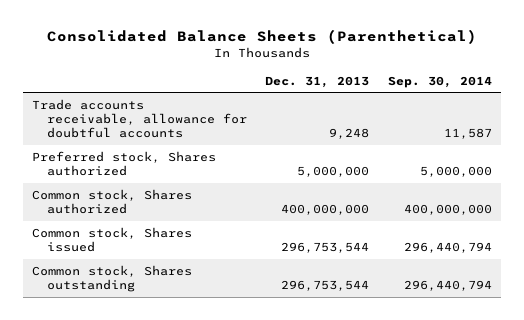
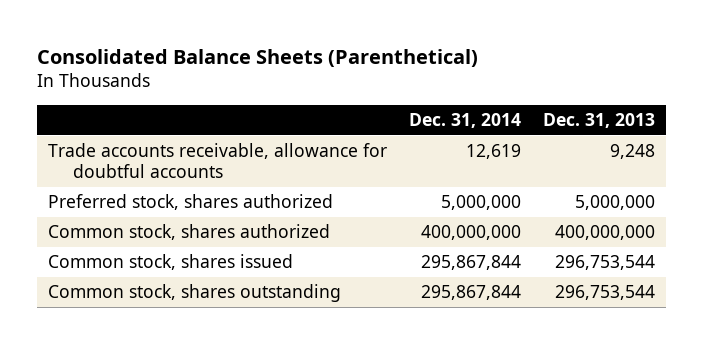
[387,75,492,88] Sep. 30, 2014 -> none
none -> [408,112,521,128] Dec. 31, 2014
[32,150,217,176] Preferred stock, Shares authorized -> [47,194,333,211] Preferred stock, shares authorized
[32,188,193,214] Common stock, Shares authorized -> [47,224,330,241] Common stock, shares authorized
[32,226,193,252] Common stock, Shares issued -> [47,254,293,271] Common stock, shares issued
[32,264,193,292] Common stock, Shares outstanding -> [47,284,341,303] Common stock, shares outstanding

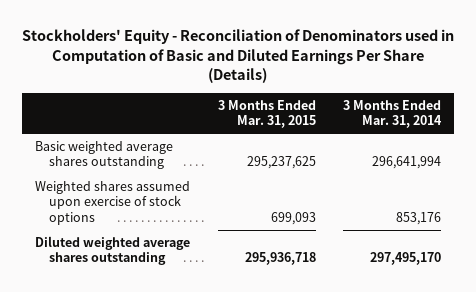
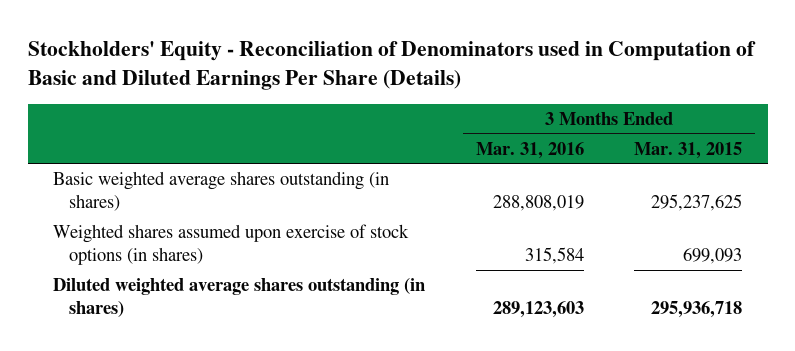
[342,100,442,129] 3 Months Ended Mar. 31, 2014 -> none
none -> [475,141,584,159] Mar. 31, 2016
[35,141,174,170] Basic weighted average shares outstanding -> [53,171,390,211] Basic weighted average shares outstanding (in shares)
[35,181,191,225] Weighted shares assumed upon exercise of stock options -> [53,224,410,265] Weighted shares assumed upon exercise of stock options (in shares)
[35,236,191,266] Diluted weighted average shares outstanding -> [53,278,426,317] Diluted weighted average shares outstanding (in shares)

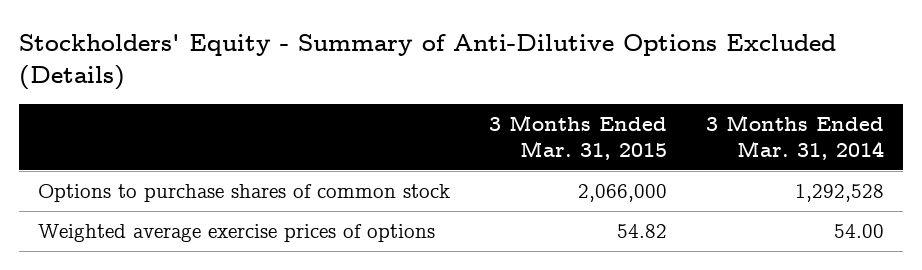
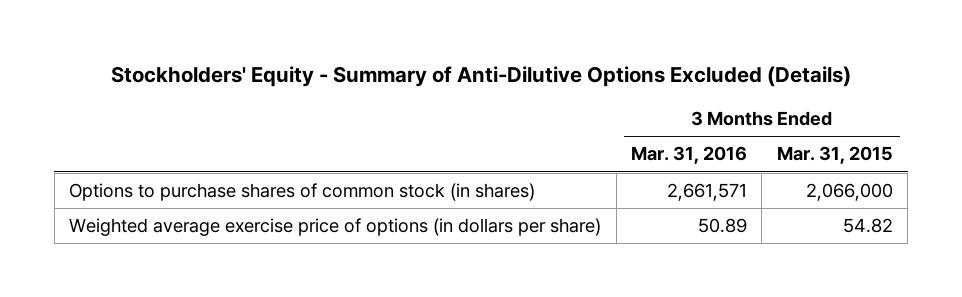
[705,115,884,161] 3 Months Ended Mar. 31, 2014 -> none
none -> [630,146,747,165] Mar. 31, 2016
[37,184,450,203] Options to purchase shares of common stock -> [69,183,536,202] Options to purchase shares of common stock (in shares)
[37,224,435,243] Weighted average exercise prices of options -> [69,218,602,237] Weighted average exercise price of options (in dollars per share)

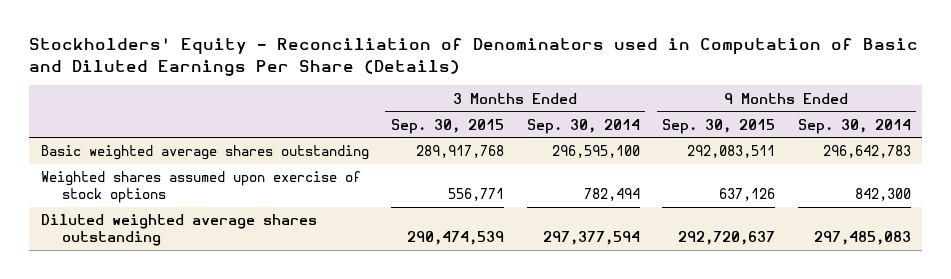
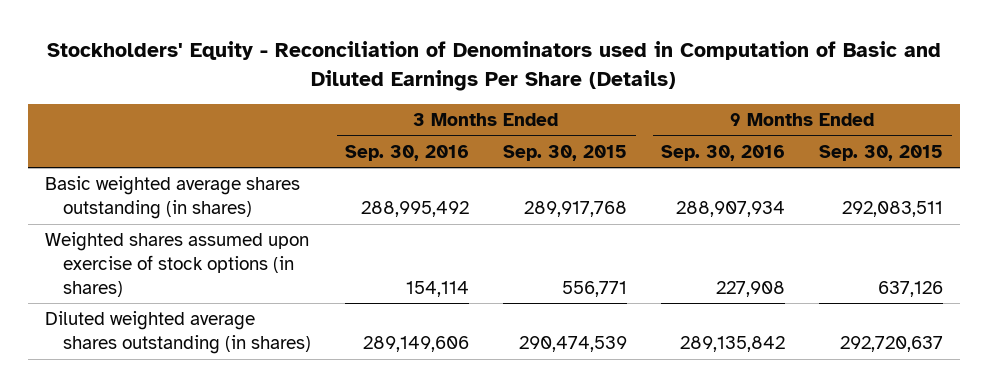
[526,118,640,134] Sep. 30, 2014 -> none
[797,118,911,134] Sep. 30, 2014 -> none
none -> [345,144,470,161] Sep. 30, 2016
none -> [661,144,786,161] Sep. 30, 2016
[40,145,369,161] Basic weighted average shares outstanding -> [45,176,301,219] Basic weighted average shares outstanding (in shares)
[40,171,361,204] Weighted shares assumed upon exercise of stock options -> [45,232,310,297] Weighted shares assumed upon exercise of stock options (in shares)
[40,214,317,247] Diluted weighted average shares outstanding -> [45,311,312,354] Diluted weighted average shares outstanding (in shares)

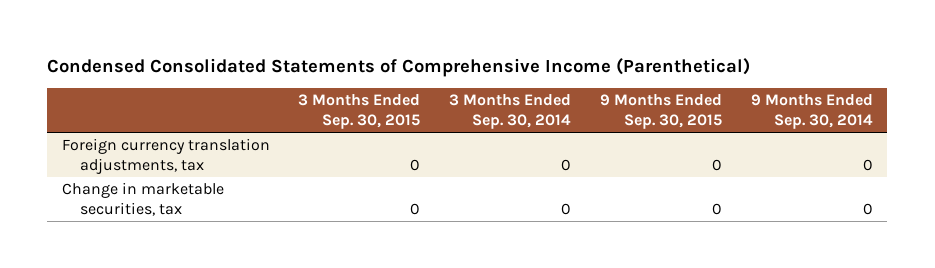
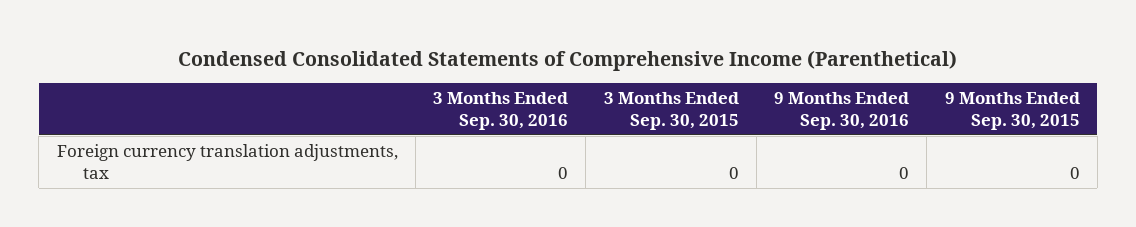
[449,94,572,130] 3 Months Ended Sep. 30, 2014 -> none
[750,94,873,130] 9 Months Ended Sep. 30, 2014 -> none
none -> [433,92,569,130] 3 Months Ended Sep. 30, 2016
none -> [774,92,910,130] 9 Months Ended Sep. 30, 2016
[61,182,224,217] Change in marketable securities, tax -> none

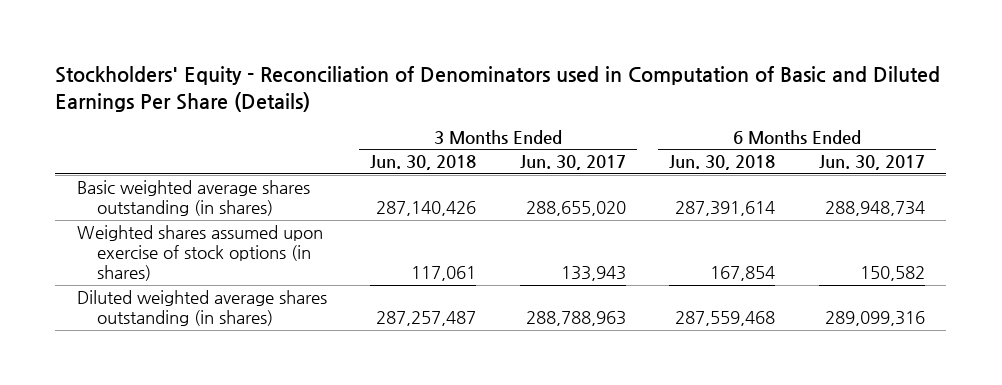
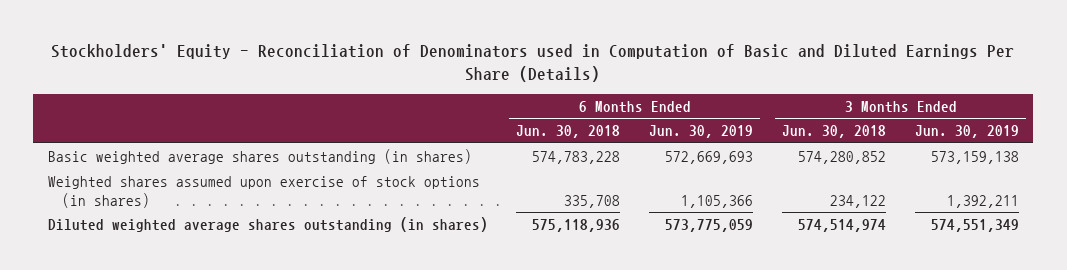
[519,155,626,171] Jun. 30, 2017 -> none
[818,155,925,171] Jun. 30, 2017 -> none
none -> [649,125,754,139] Jun. 30, 2019
none -> [914,125,1019,139] Jun. 30, 2019
[376,201,477,217] 287,140,426 -> [798,150,887,164] 574,280,852
[675,201,776,217] 287,391,614 -> [532,150,621,164] 574,783,228
[411,266,477,282] 117,061 -> [830,194,887,208] 234,122
[710,266,776,282] 167,854 -> [564,194,621,208] 335,708
[376,311,477,327] 287,257,487 -> [798,218,887,232] 574,514,974
[675,311,776,327] 287,559,468 -> [532,218,621,232] 575,118,936

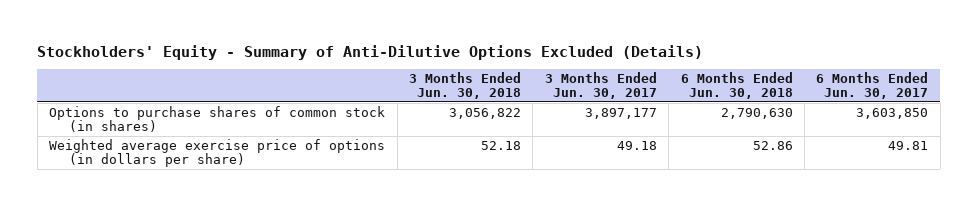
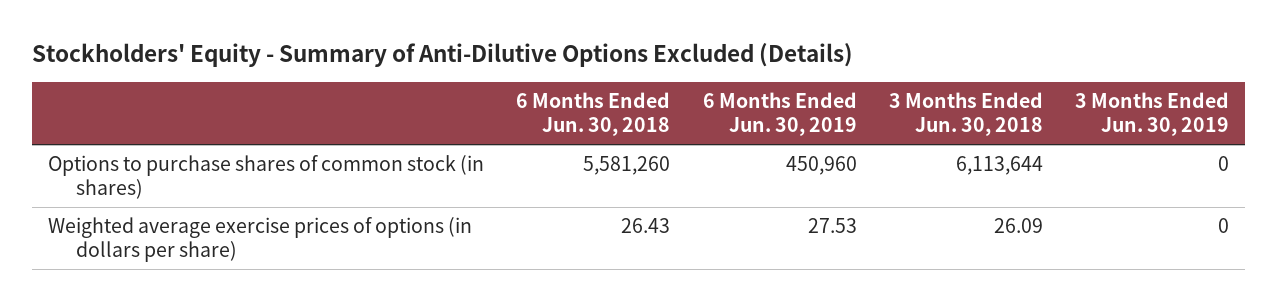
[544,71,657,100] 3 Months Ended Jun. 30, 2017 -> none
[816,71,929,100] 6 Months Ended Jun. 30, 2017 -> none
none -> [702,92,857,137] 6 Months Ended Jun. 30, 2019
none -> [1075,92,1230,137] 3 Months Ended Jun. 30, 2019
[448,107,521,119] 3,056,822 -> [955,156,1043,176] 6,113,644
[720,107,793,119] 2,790,630 -> [583,156,671,176] 5,581,260
[49,138,386,168] Weighted average exercise price of options (in dollars per share) -> [48,217,473,263] Weighted average exercise prices of options (in dollars per share)
[480,140,521,150] 52.18 -> [993,218,1043,234] 26.09
[752,140,793,150] 52.86 -> [621,218,671,234] 26.43

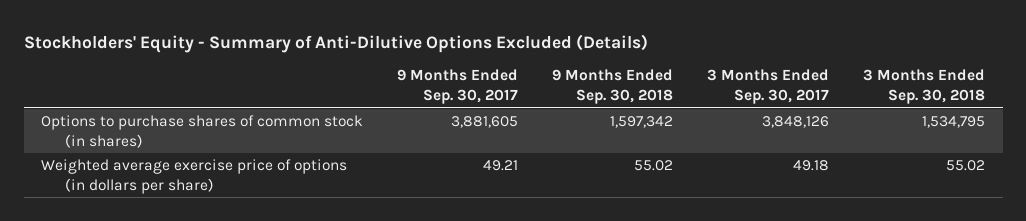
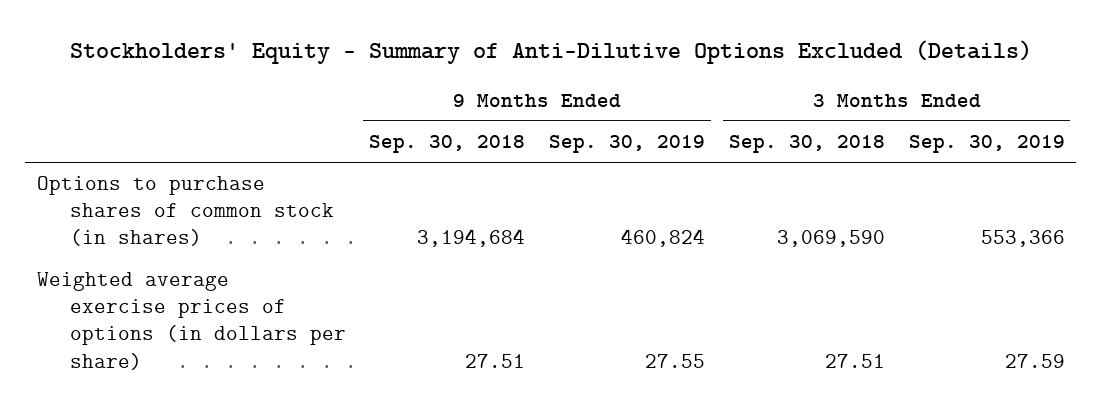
[397,69,519,105] 9 Months Ended Sep. 30, 2017 -> none
[707,69,830,105] 3 Months Ended Sep. 30, 2017 -> none
none -> [549,135,706,154] Sep. 30, 2019
none -> [908,135,1065,154] Sep. 30, 2019
[610,116,674,129] 1,597,342 -> [417,229,526,248] 3,194,684
[922,116,986,129] 1,534,795 -> [776,230,885,248] 3,069,590
[40,159,347,194] Weighted average exercise price of options (in dollars per share) -> [36,272,346,370] Weighted average exercise prices of options (in dollars per share)
[634,160,674,172] 55.02 -> [465,353,526,368] 27.51
[946,160,986,172] 55.02 -> [824,353,885,368] 27.51

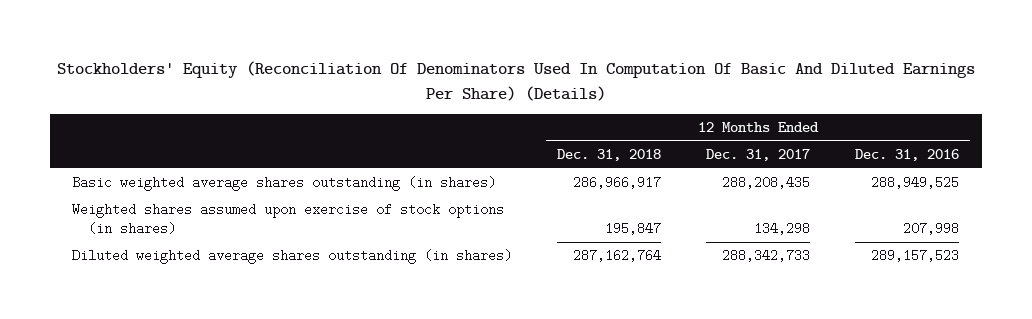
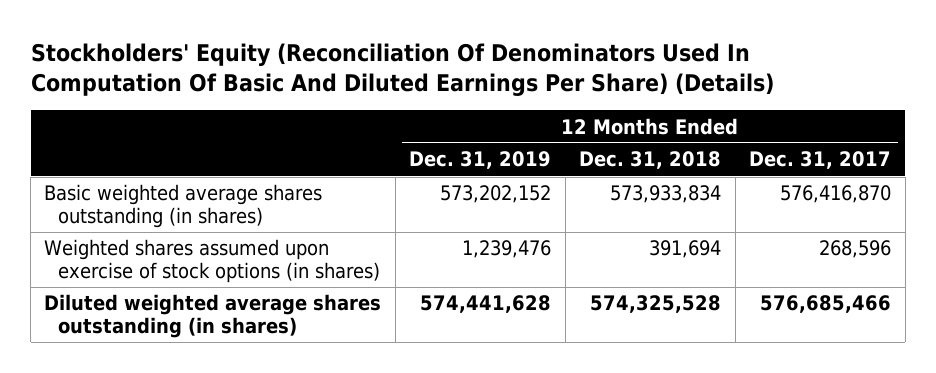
[855,149,960,162] Dec. 31, 2016 -> none
none -> [409,151,552,170] Dec. 31, 2019
[573,176,662,190] 286,966,917 -> [610,185,722,204] 573,933,834
[722,176,811,190] 288,208,435 -> [780,185,892,204] 576,416,870
[605,221,662,235] 195,847 -> [649,240,722,259] 391,694
[754,221,811,235] 134,298 -> [819,240,892,259] 268,596
[573,249,662,263] 287,162,764 -> [590,295,722,314] 574,325,528
[722,249,811,263] 288,342,733 -> [760,295,892,314] 576,685,466

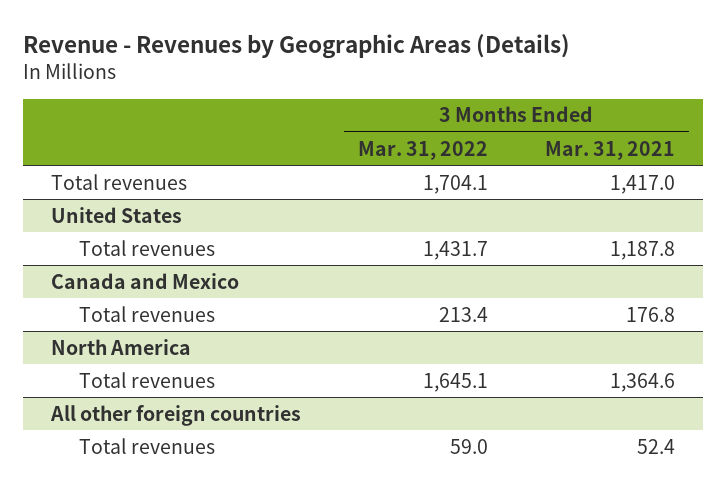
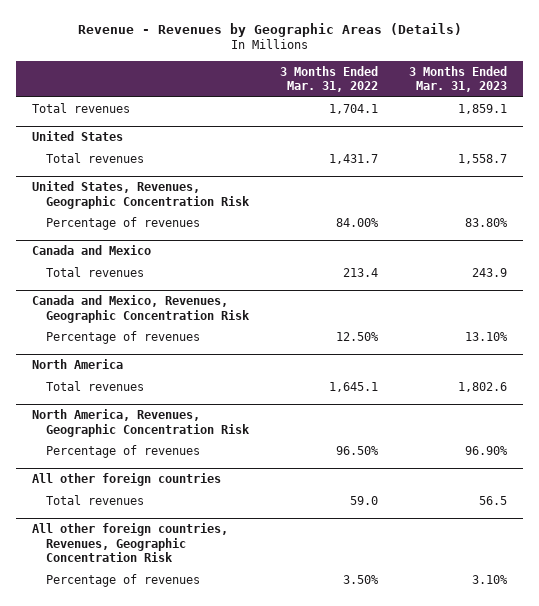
[544,140,675,160] Mar. 31, 2021 -> none
none -> [409,65,508,93] 3 Months Ended Mar. 31, 2023
none -> [31,181,251,209] United States, Revenues, Geographic Concentration Risk
none -> [46,216,201,230] Percentage of revenues
none -> [31,295,251,323] Canada and Mexico, Revenues, Geographic Concentration Risk
none -> [46,330,201,344] Percentage of revenues
none -> [31,409,251,437] North America, Revenues, Geographic Concentration Risk
none -> [46,444,201,458] Percentage of revenues
none -> [31,523,228,563] All other foreign countries, Revenues, Geographic Concentration Risk
none -> [46,573,201,587] Percentage of revenues

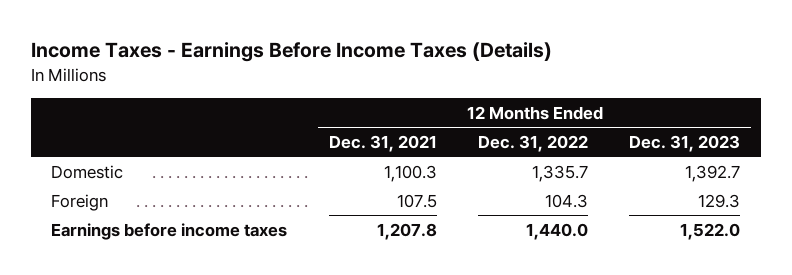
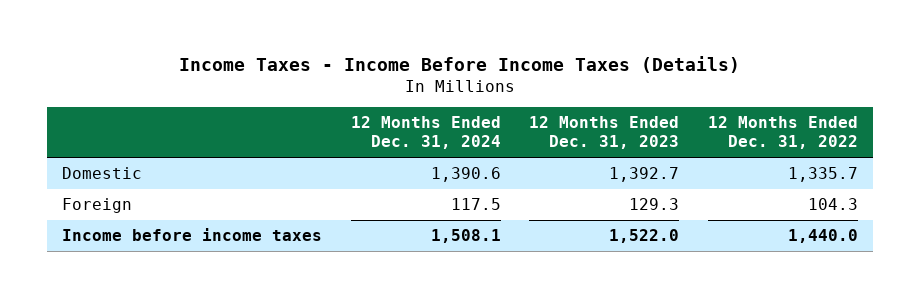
[30,42,552,63] Income Taxes - Earnings Before Income Taxes (Details) -> [178,55,740,73] Income Taxes - Income Before Income Taxes (Details)
[328,134,437,152] Dec. 31, 2021 -> none
none -> [350,116,501,150] 12 Months Ended Dec. 31, 2024
[51,222,288,240] Earnings before income taxes -> [61,228,322,242] Income before income taxes

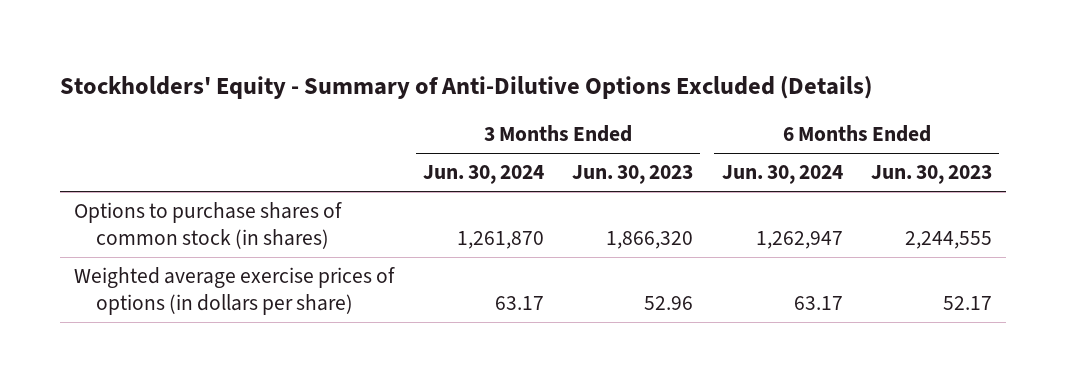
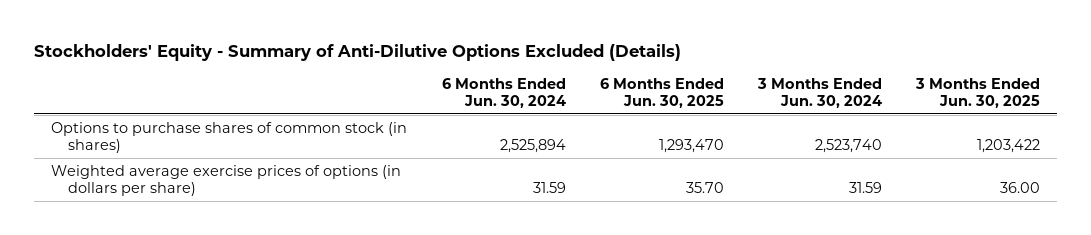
[572,165,694,185] Jun. 30, 2023 -> none
[870,165,992,185] Jun. 30, 2023 -> none
none -> [599,77,724,109] 6 Months Ended Jun. 30, 2025
none -> [915,77,1041,109] 3 Months Ended Jun. 30, 2025
[456,231,544,250] 1,261,870 -> [814,139,882,154] 2,523,740
[755,231,843,250] 1,262,947 -> [499,139,566,154] 2,525,894
[494,296,544,311] 63.17 -> [848,182,882,194] 31.59
[793,296,843,311] 63.17 -> [532,182,566,194] 31.59

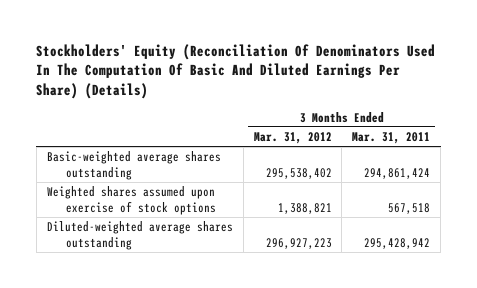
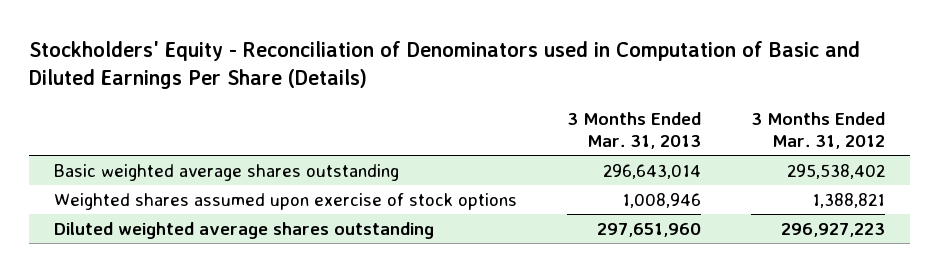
[36,43,436,99] Stockholders' Equity (Reconciliation Of Denominators Used In The Computation Of Basic And Diluted Earnings Per Share) (Details) -> [28,41,860,90] Stockholders' Equity - Reconciliation of Denominators used in Computation of Basic and Diluted Earnings Per Share (Details)
[352,131,431,144] Mar. 31, 2011 -> none
none -> [566,111,701,149] 3 Months Ended Mar. 31, 2013
[46,151,221,180] Basic-weighted average shares outstanding -> [53,163,399,181] Basic weighted average shares outstanding
[46,221,233,250] Diluted-weighted average shares outstanding -> [53,221,434,239] Diluted weighted average shares outstanding

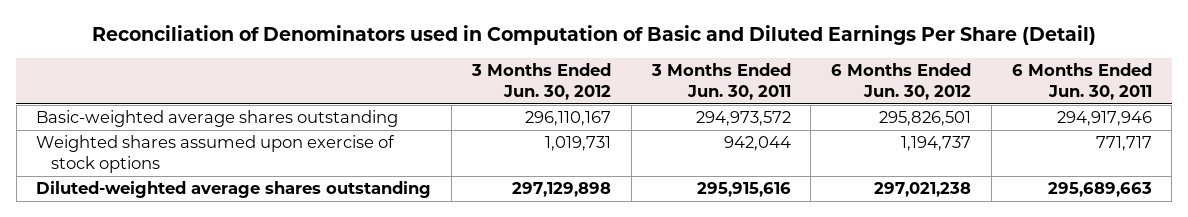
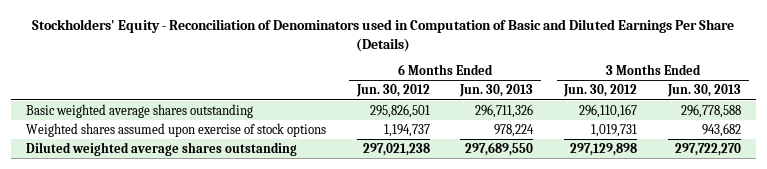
[92,25,1097,46] Reconciliation of Denominators used in Computation of Basic and Diluted Earnings Per Share (Detail) -> [32,18,735,52] Stockholders' Equity - Reconciliation of Denominators used in Computation of Basic and Diluted Earnings Per Share (Details)
[650,63,791,101] 3 Months Ended Jun. 30, 2011 -> none
[1011,63,1152,101] 6 Months Ended Jun. 30, 2011 -> none
none -> [459,84,534,98] Jun. 30, 2013
none -> [666,84,741,98] Jun. 30, 2013
[36,110,399,128] Basic-weighted average shares outstanding -> [25,103,253,118] Basic weighted average shares outstanding
[36,181,432,199] Diluted-weighted average shares outstanding -> [25,141,297,156] Diluted weighted average shares outstanding

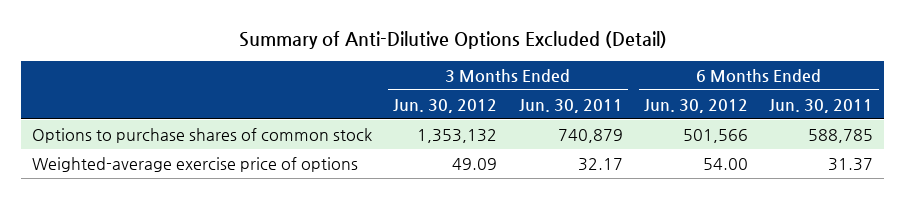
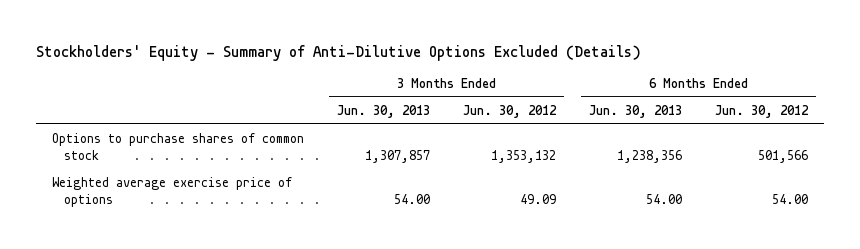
[238,31,667,50] Summary of Anti-Dilutive Options Excluded (Detail) -> [35,44,641,61] Stockholders' Equity - Summary of Anti-Dilutive Options Excluded (Details)
[518,98,623,113] Jun. 30, 2011 -> none
[769,98,874,113] Jun. 30, 2011 -> none
none -> [337,105,431,119] Jun. 30, 2013
none -> [589,105,683,119] Jun. 30, 2013
[31,156,358,172] Weighted-average exercise price of options -> [52,177,293,207] Weighted average exercise price of options

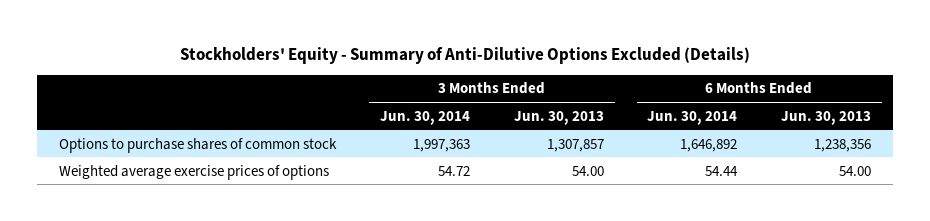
[463,105,558,119] Jun. 30, 2012 -> none
[715,105,810,119] Jun. 30, 2012 -> none
none -> [379,110,470,125] Jun. 30, 2014
none -> [647,110,738,125] Jun. 30, 2014
[52,177,293,207] Weighted average exercise price of options -> [58,164,329,180] Weighted average exercise prices of options

